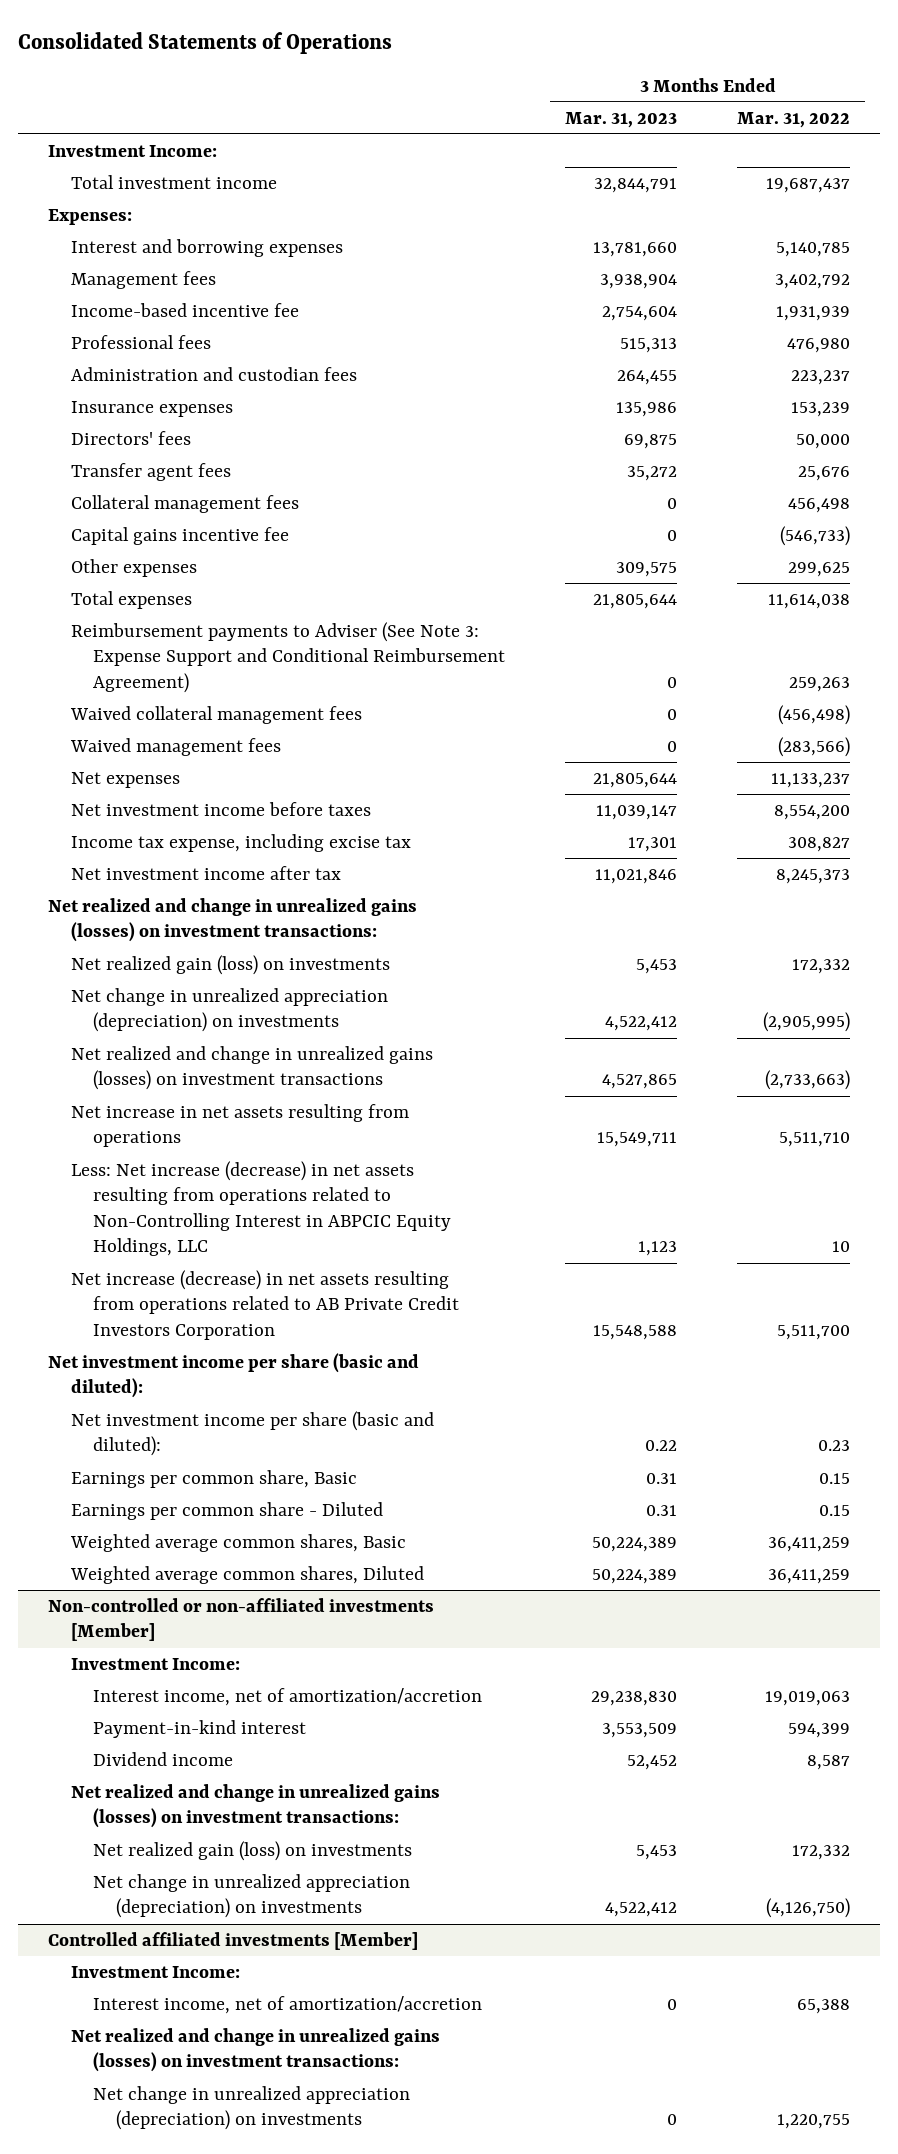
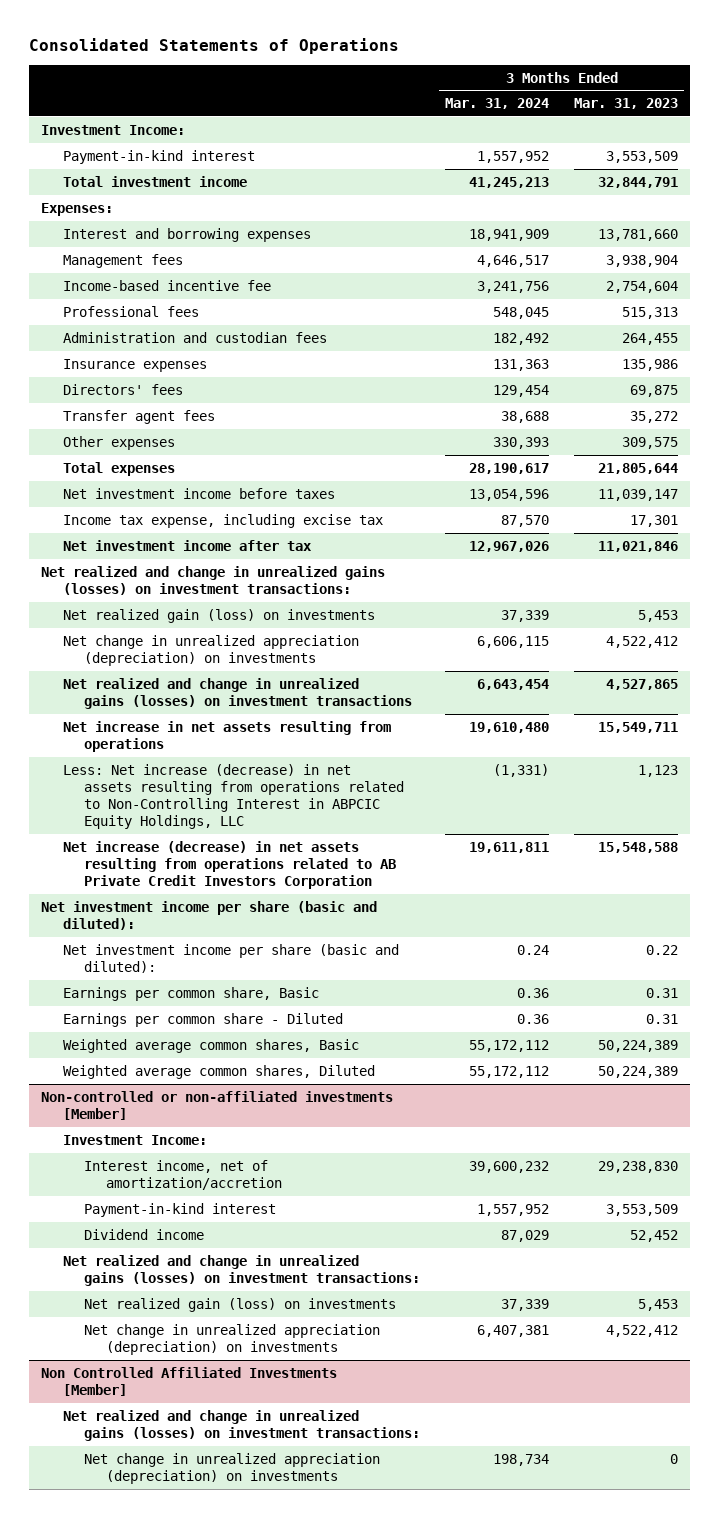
[737,111,851,128] Mar. 31, 2022 -> none
none -> [445,98,550,110] Mar. 31, 2024
none -> [62,149,255,164] Payment-in-kind interest
[70,494,299,513] Collateral management fees -> none
[70,526,289,545] Capital gains incentive fee -> none
[70,621,506,693] Reimbursement payments to Adviser (See Note 3: Expense Support and Conditional Reimbursement Agreement) -> none
[69,705,362,724] Waived collateral management fees -> none
[69,737,281,756] Waived management fees -> none
[70,771,180,788] Net expenses -> none
[70,1965,240,1978] Investment Income: -> none
[93,1995,483,2014] Interest income, net of amortization/accretion -> none
[47,1931,418,1950] Controlled affiliated investments [Member] -> [41,1366,338,1396] Non Controlled Affiliated Investments [Member]

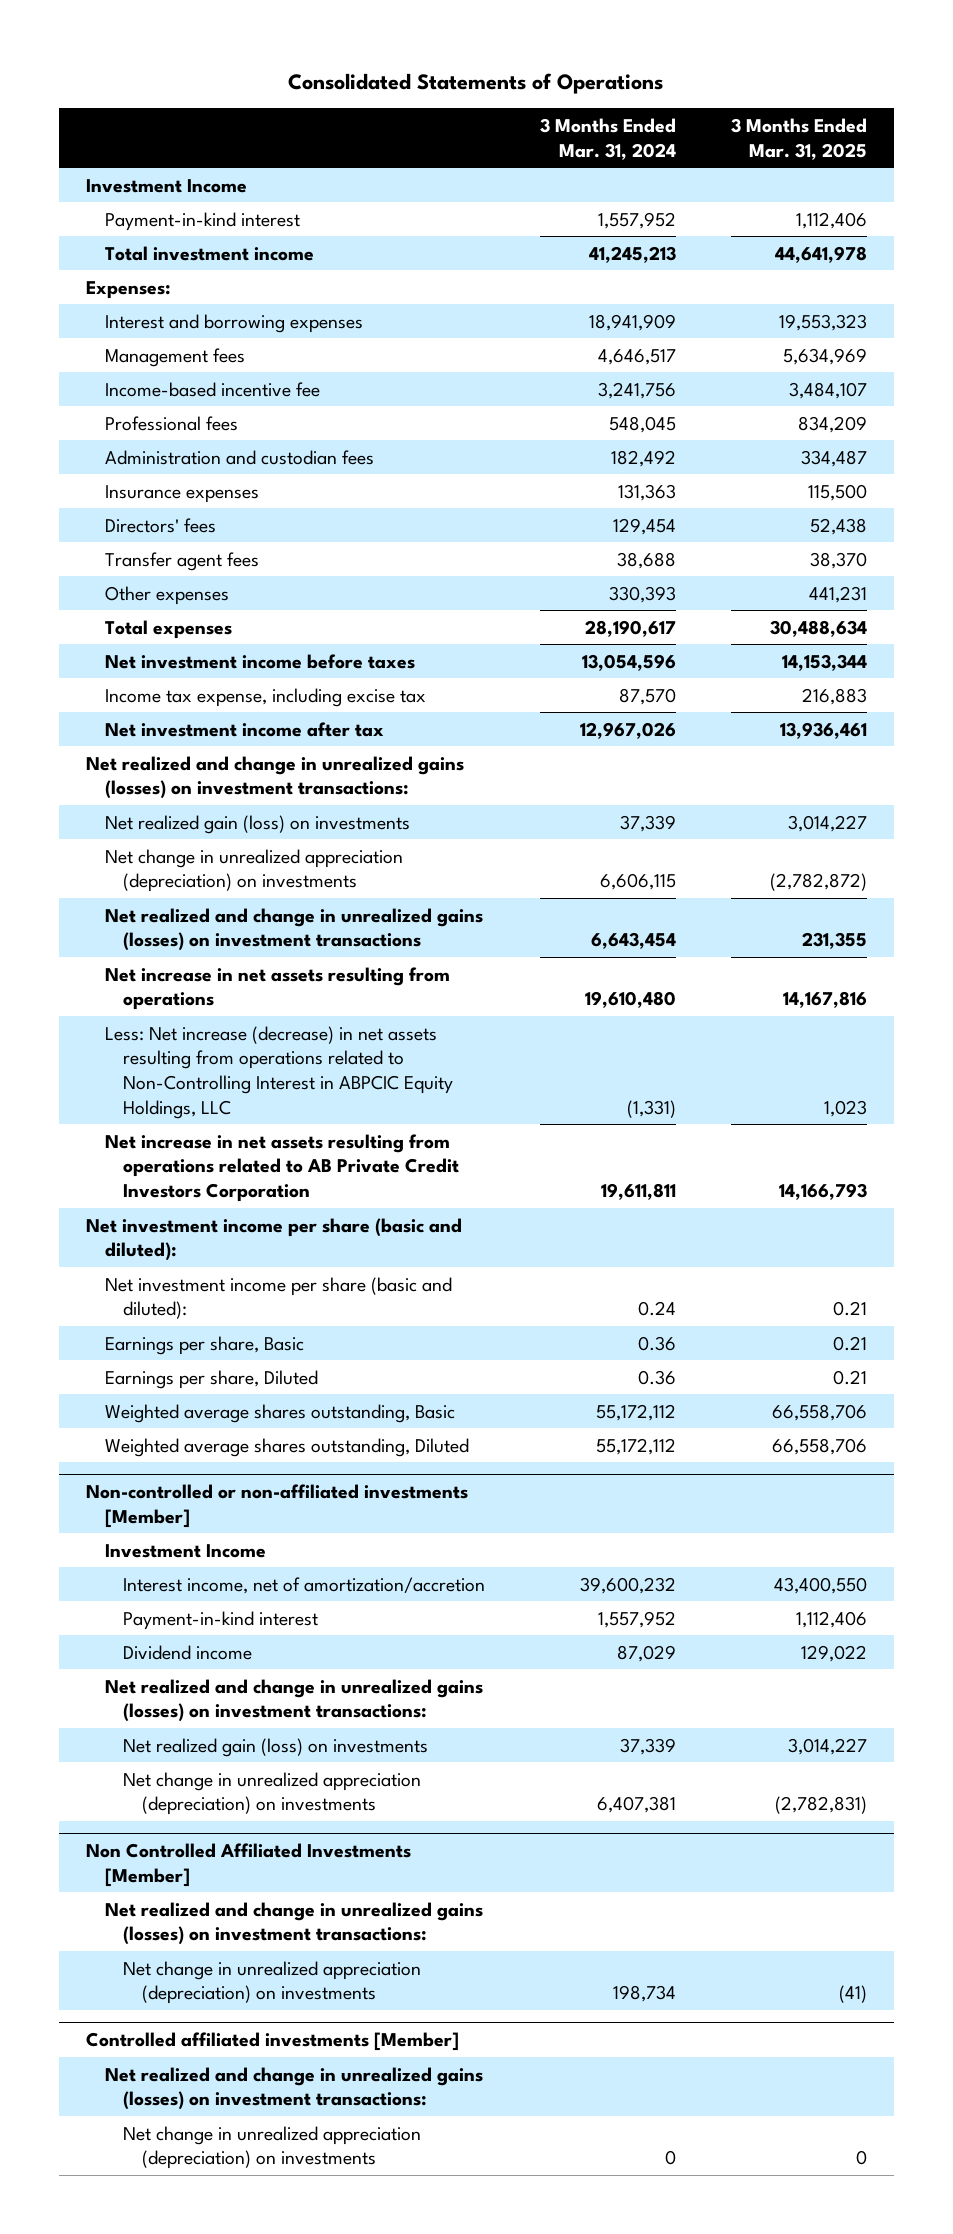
[573,98,678,110] Mar. 31, 2023 -> none
none -> [730,117,867,160] 3 Months Ended Mar. 31, 2025
[41,124,186,135] Investment Income: -> [86,178,248,193] Investment Income
[62,840,397,890] Net increase (decrease) in net assets resulting from operations related to AB Private Credit Investors Corporation -> [104,1133,460,1202] Net increase in net assets resulting from operations related to AB Private Credit Investors Corporation
[62,986,319,1001] Earnings per common share, Basic -> [104,1335,304,1355] Earnings per share, Basic
[62,1012,343,1027] Earnings per common share - Diluted -> [104,1369,318,1389] Earnings per share, Diluted
[62,1038,359,1053] Weighted average common shares, Basic -> [104,1403,455,1423] Weighted average shares outstanding, Basic
[62,1064,375,1079] Weighted average common shares, Diluted -> [104,1437,469,1457] Weighted average shares outstanding, Diluted
[62,1134,207,1145] Investment Income: -> [104,1543,266,1558] Investment Income
none -> [86,2031,460,2051] Controlled affiliated investments [Member]
none -> [104,2066,483,2111] Net realized and change in unrealized gains (losses) on investment transactions:
none -> [123,2125,422,2170] Net change in unrealized appreciation (depreciation) on investments

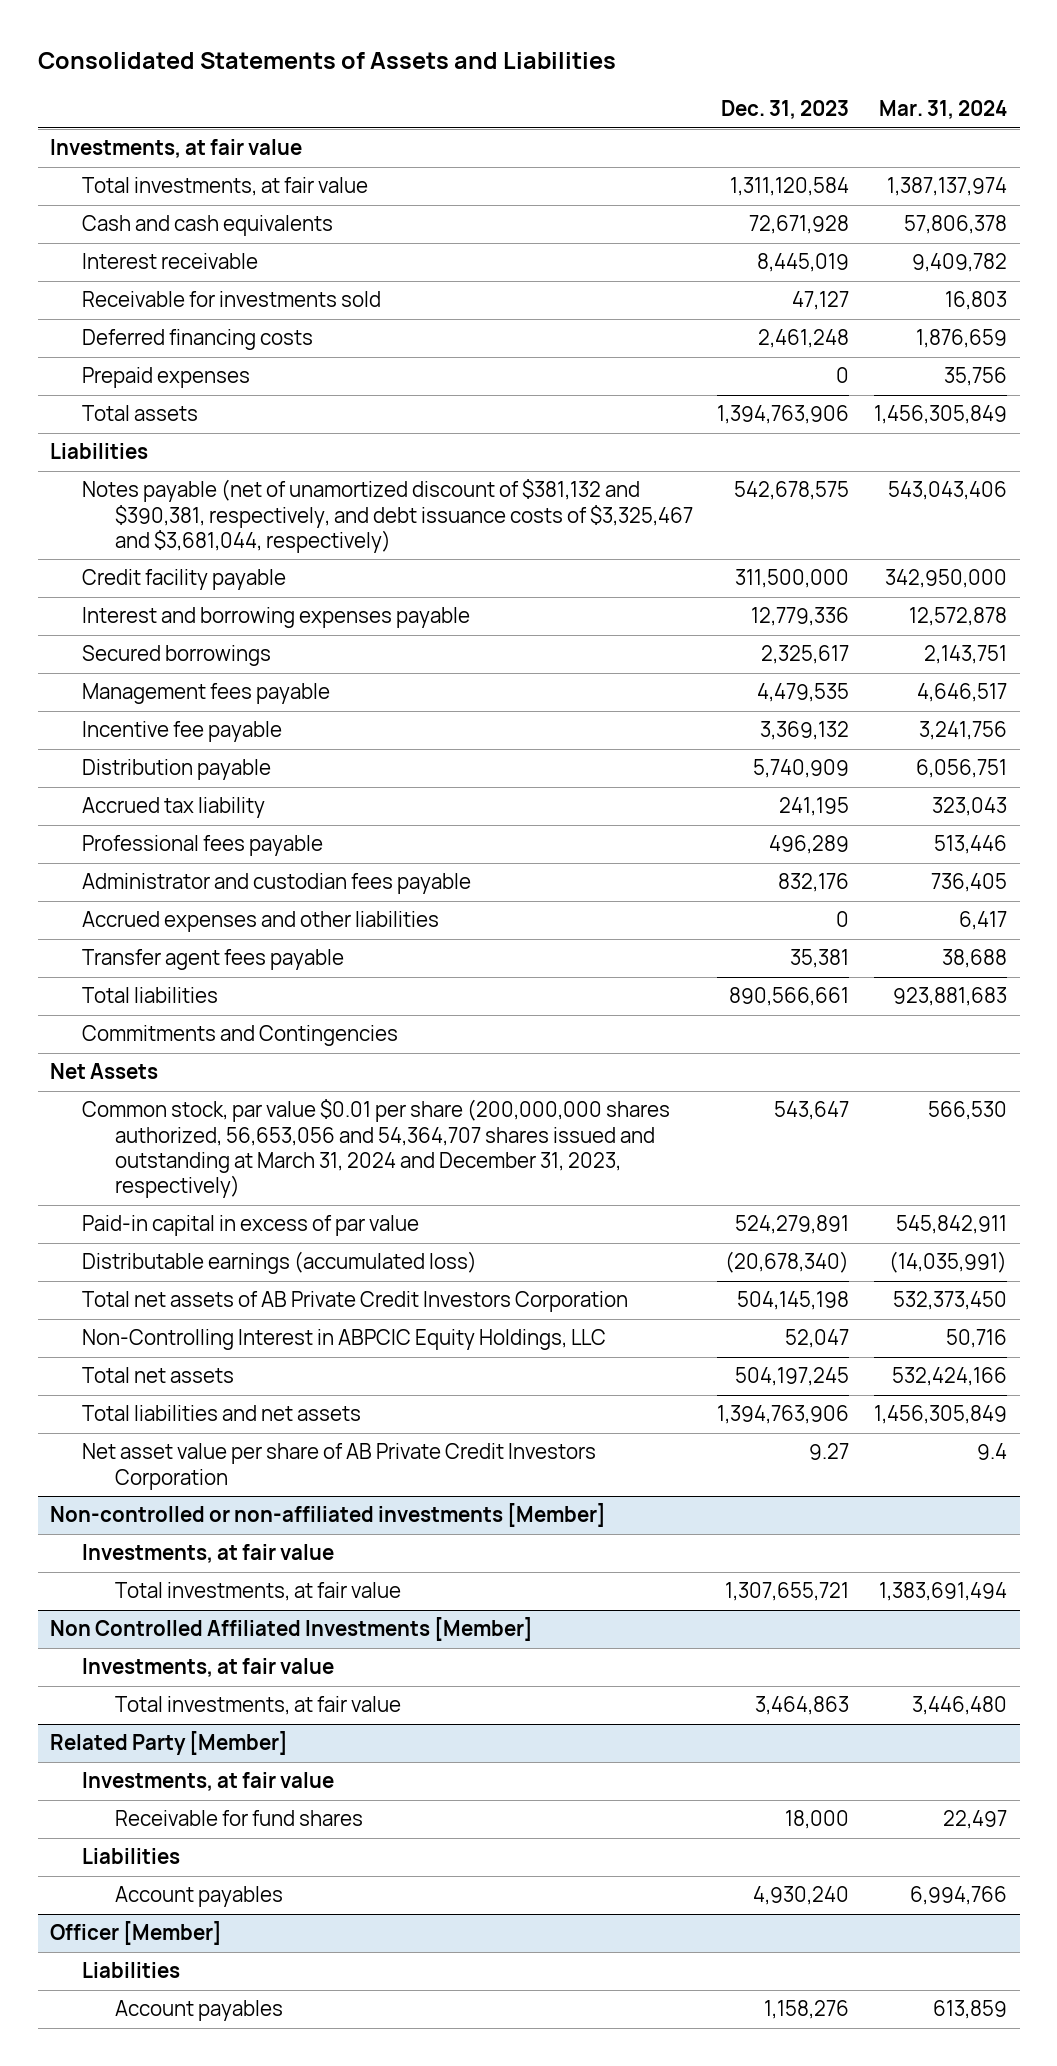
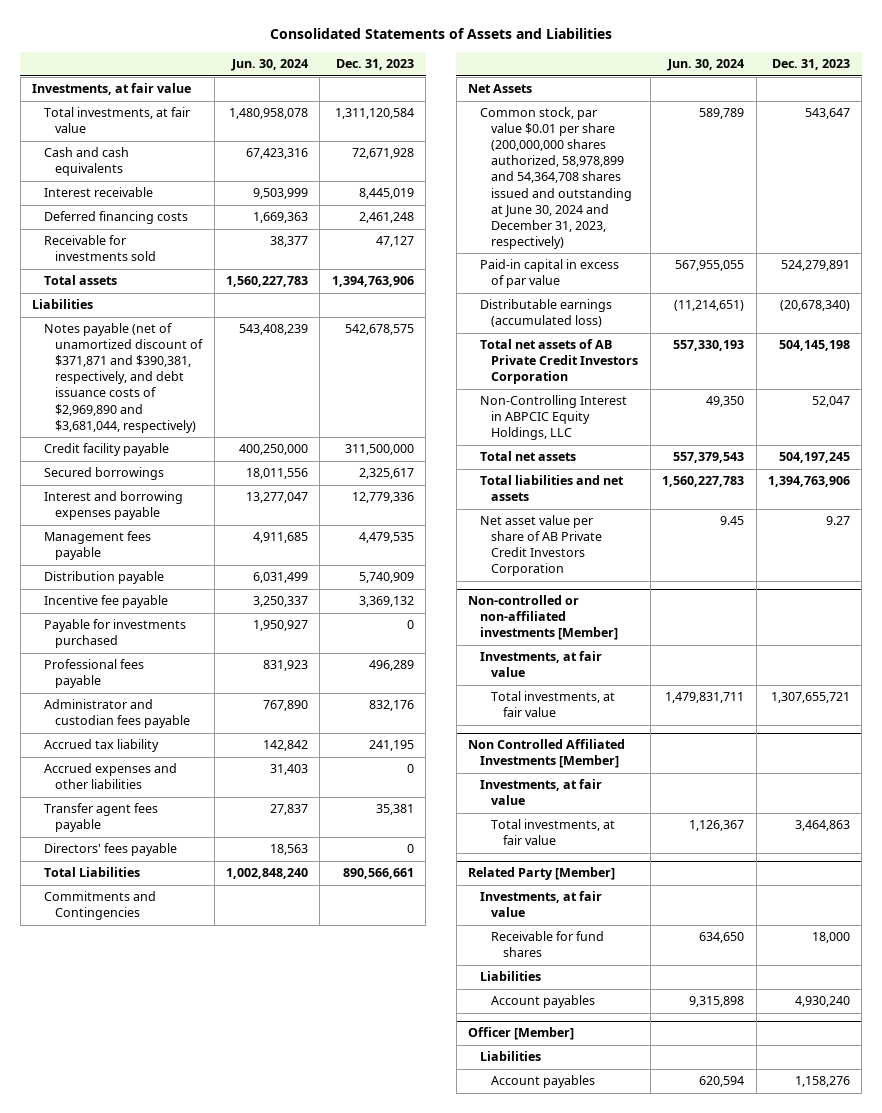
[879,100,1008,120] Mar. 31, 2024 -> none
none -> [231,59,309,72] Jun. 30, 2024
[82,367,251,389] Prepaid expenses -> none
[82,291,382,308] Receivable for investments sold -> [43,235,157,262] Receivable for investments sold
[82,479,693,553] Notes payable (net of unamortized discount of $381,132 and $390,381, respectively, and debt issuance costs of $3,325,467 and $3,681,044, respectively) -> [43,323,204,433] Notes payable (net of unamortized discount of $371,871 and $390,381, respectively, and debt issuance costs of $2,969,890 and $3,681,044, respectively)
[82,607,471,629] Interest and borrowing expenses payable -> [43,491,183,521] Interest and borrowing expenses payable
[82,721,283,743] Incentive fee payable -> [43,595,168,609] Incentive fee payable
none -> [43,619,186,649] Payable for investments purchased
[82,797,266,819] Accrued tax liability -> [43,739,159,753] Accrued tax liability
none -> [43,843,177,857] Directors' fees payable
[82,987,219,1004] Total liabilities -> [43,867,140,878] Total Liabilities
[82,1099,671,1198] Common stock, par value $0.01 per share (200,000,000 shares authorized, 56,653,056 and 54,364,707 shares issued and outstanding at March 31, 2024 and December 31, 2023, respectively) -> [479,107,633,249] Common stock, par value $0.01 per share (200,000,000 shares authorized, 58,978,899 and 54,364,708 shares issued and outstanding at June 30, 2024 and December 31, 2023, respectively)

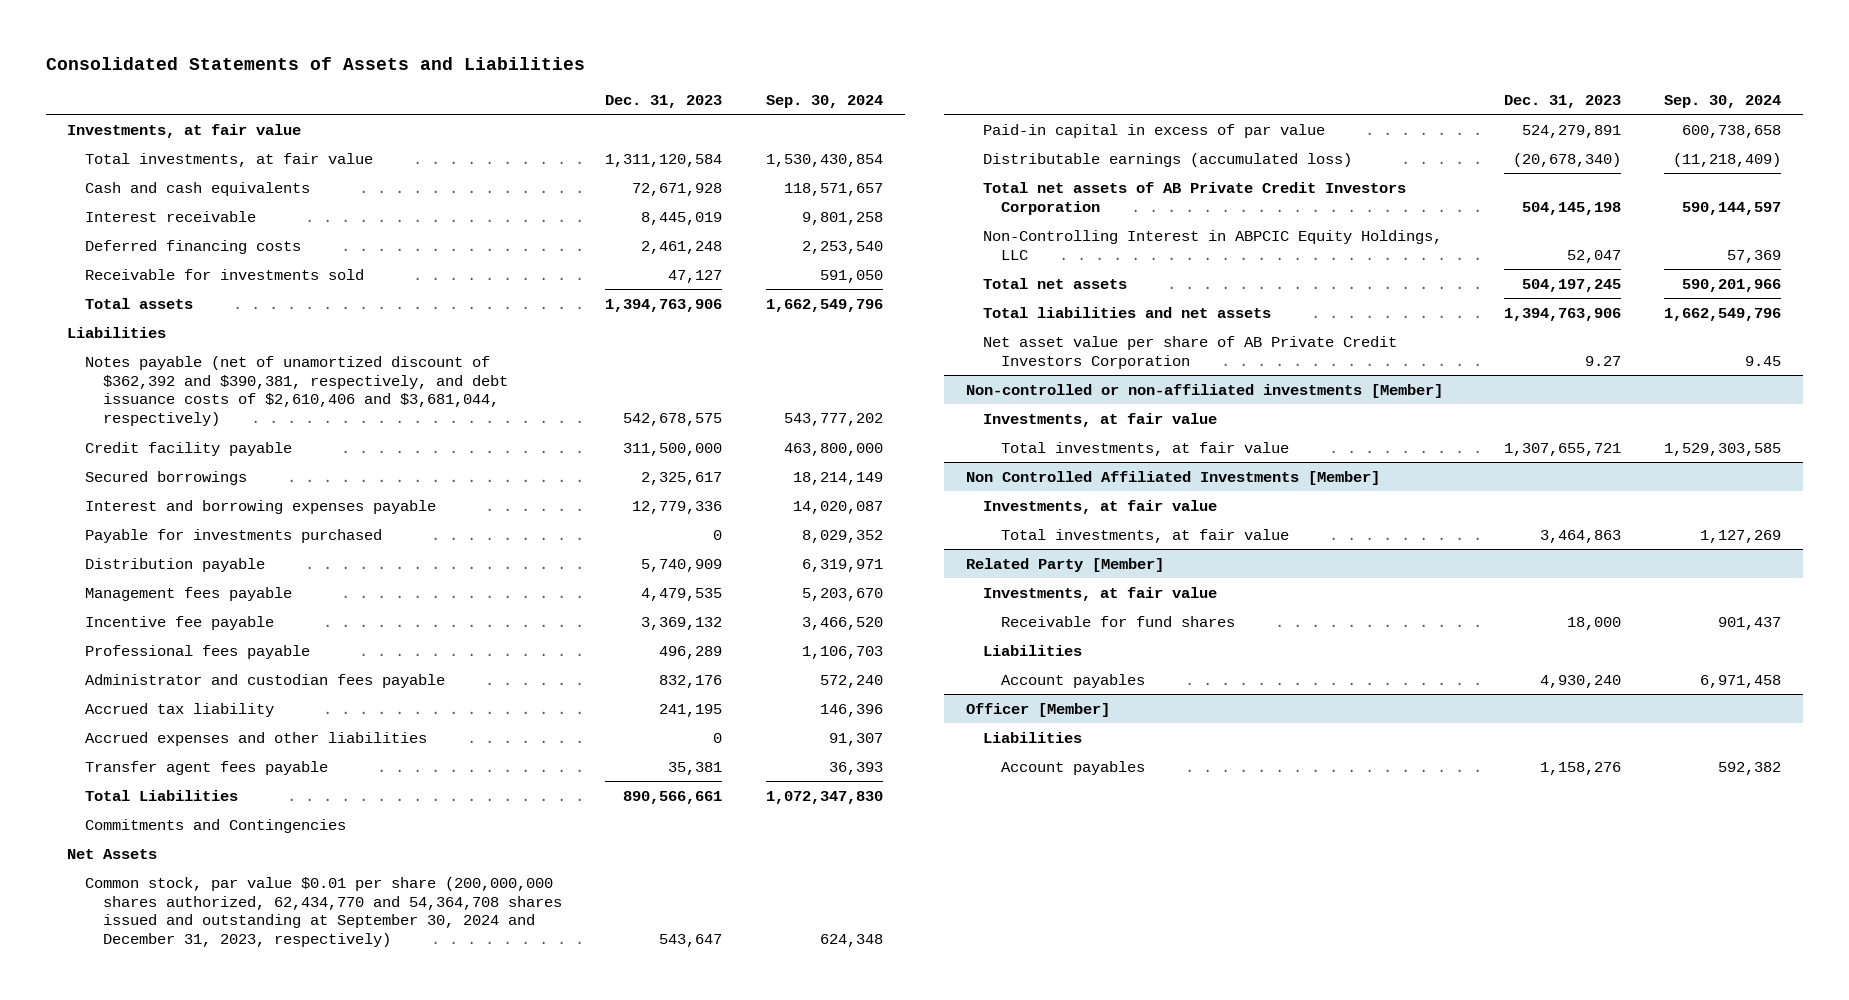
[231,59,309,72] Jun. 30, 2024 -> none
none -> [766,94,884,108] Sep. 30, 2024
[43,323,204,433] Notes payable (net of unamortized discount of $371,871 and $390,381, respectively, and debt issuance costs of $2,969,890 and $3,681,044, respectively) -> [85,355,508,427] Notes payable (net of unamortized discount of $362,392 and $390,381, respectively, and debt issuance costs of $2,610,406 and $3,681,044, respectively)
[43,619,186,649] Payable for investments purchased -> [85,528,383,543] Payable for investments purchased
[43,531,151,561] Management fees payable -> [85,586,293,601] Management fees payable
[43,843,177,857] Directors' fees payable -> none
[479,107,633,249] Common stock, par value $0.01 per share (200,000,000 shares authorized, 58,978,899 and 54,364,708 shares issued and outstanding at June 30, 2024 and December 31, 2023, respectively) -> [85,876,562,948] Common stock, par value $0.01 per share (200,000,000 shares authorized, 62,434,770 and 54,364,708 shares issued and outstanding at September 30, 2024 and December 31, 2023, respectively)

